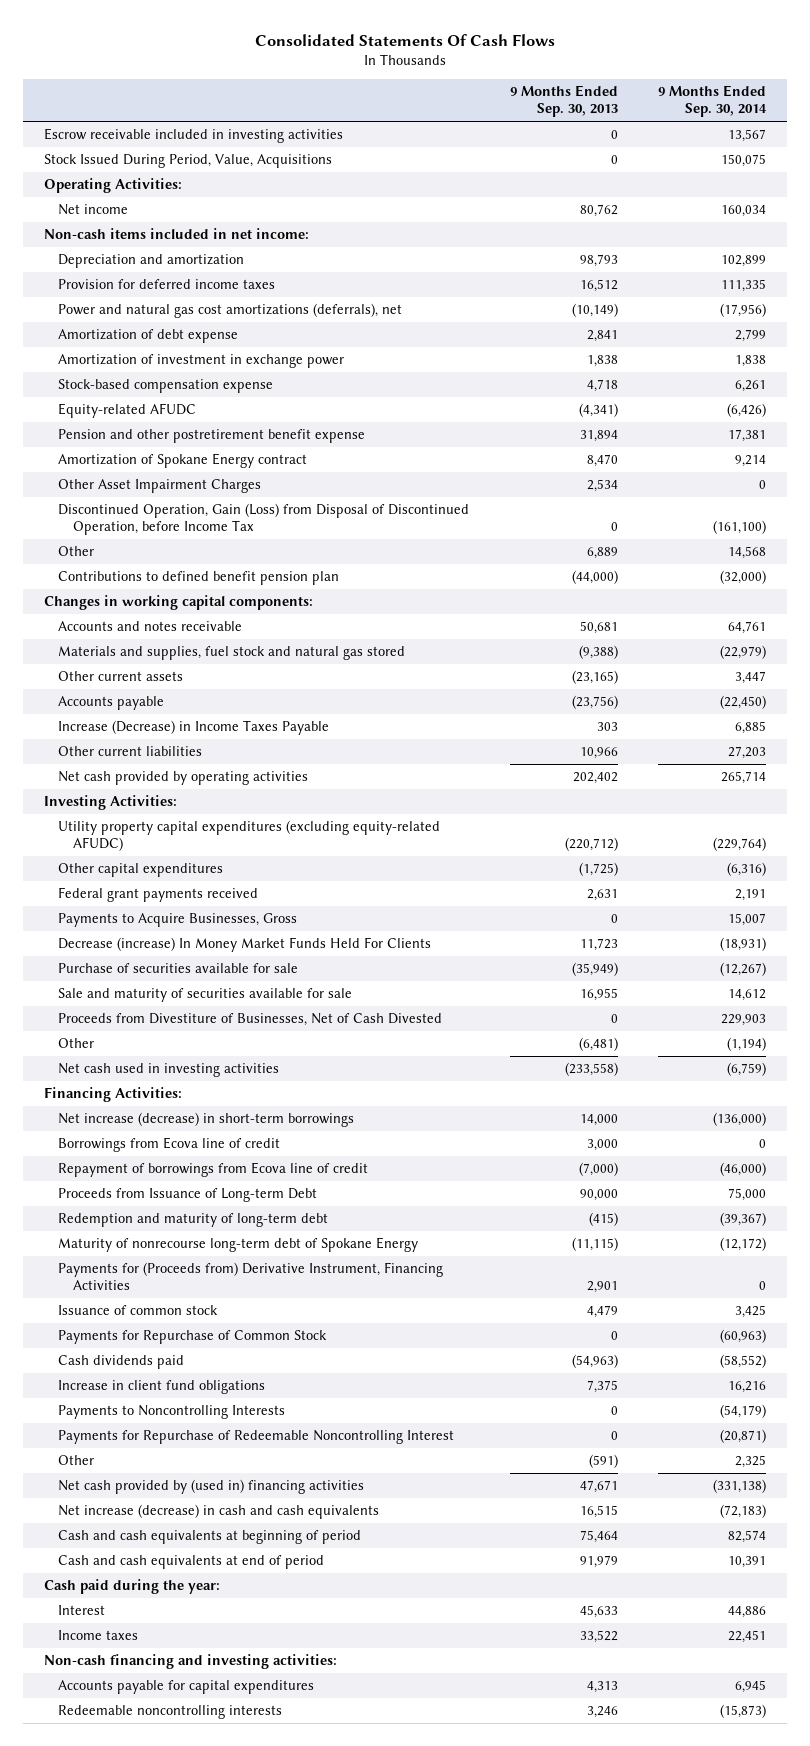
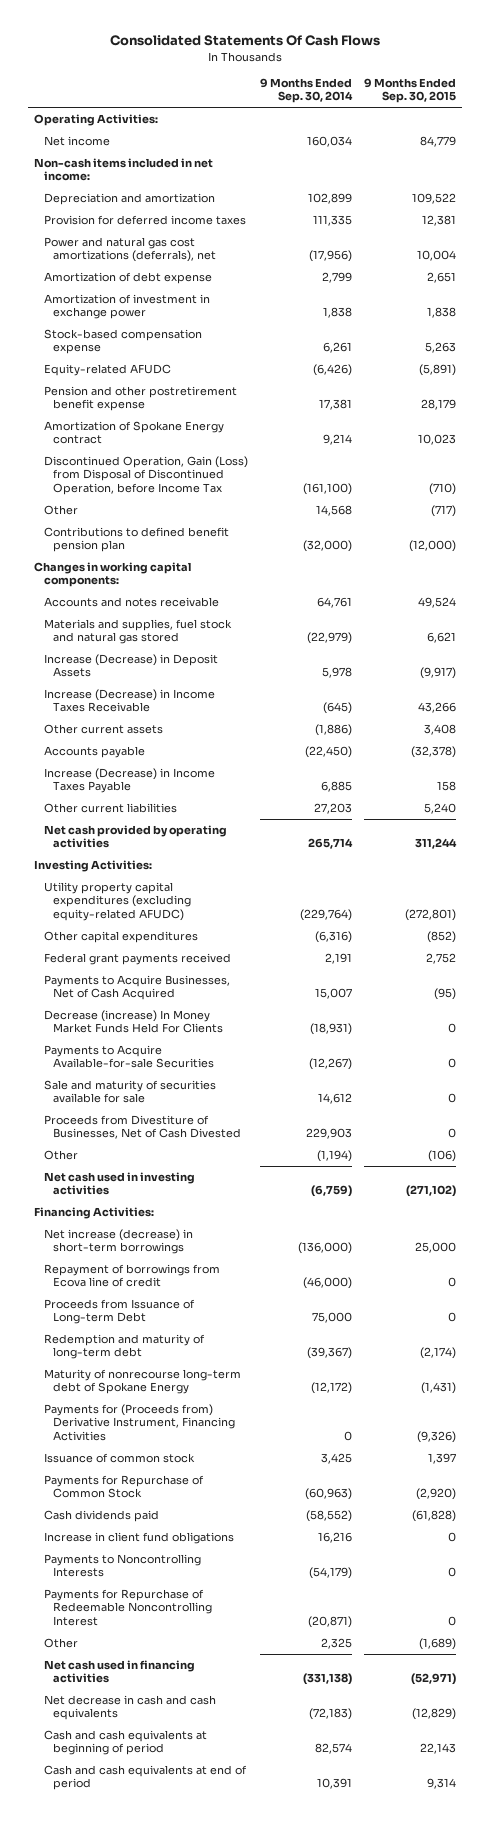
[509,85,618,118] 9 Months Ended Sep. 30, 2013 -> none
none -> [363,78,456,104] 9 Months Ended Sep. 30, 2015
[43,128,343,144] Escrow receivable included in investing activities -> none
[43,154,332,169] Stock Issued During Period, Value, Acquisitions -> none
[58,479,262,494] Other Asset Impairment Charges -> none
none -> [43,654,218,678] Increase (Decrease) in Deposit Assets
none -> [43,689,215,713] Increase (Decrease) in Income Taxes Receivable
[735,671,767,685] 3,447 -> [314,724,352,737] (1,886)
[58,913,298,928] Payments to Acquire Businesses, Gross -> [43,975,230,1001] Payments to Acquire Businesses, Net of Cash Acquired
[58,963,299,974] Purchase of securities available for sale -> [43,1045,215,1069] Payments to Acquire Available-for-sale Securities
[58,1137,281,1153] Borrowings from Ecova line of credit -> none
[58,1479,365,1495] Net cash provided by (used in) financing activities -> [43,1660,195,1684] Net cash used in financing activities
[58,1504,380,1520] Net increase (decrease) in cash and cash equivalents -> [43,1695,216,1721] Net decrease in cash and cash equivalents
[43,1579,220,1595] Cash paid during the year: -> none
[58,1605,106,1616] Interest -> none
[58,1630,139,1641] Income taxes -> none
[43,1654,337,1670] Non-cash financing and investing activities: -> none
[58,1680,315,1695] Accounts payable for capital expenditures -> none
[58,1705,283,1720] Redeemable noncontrolling interests -> none

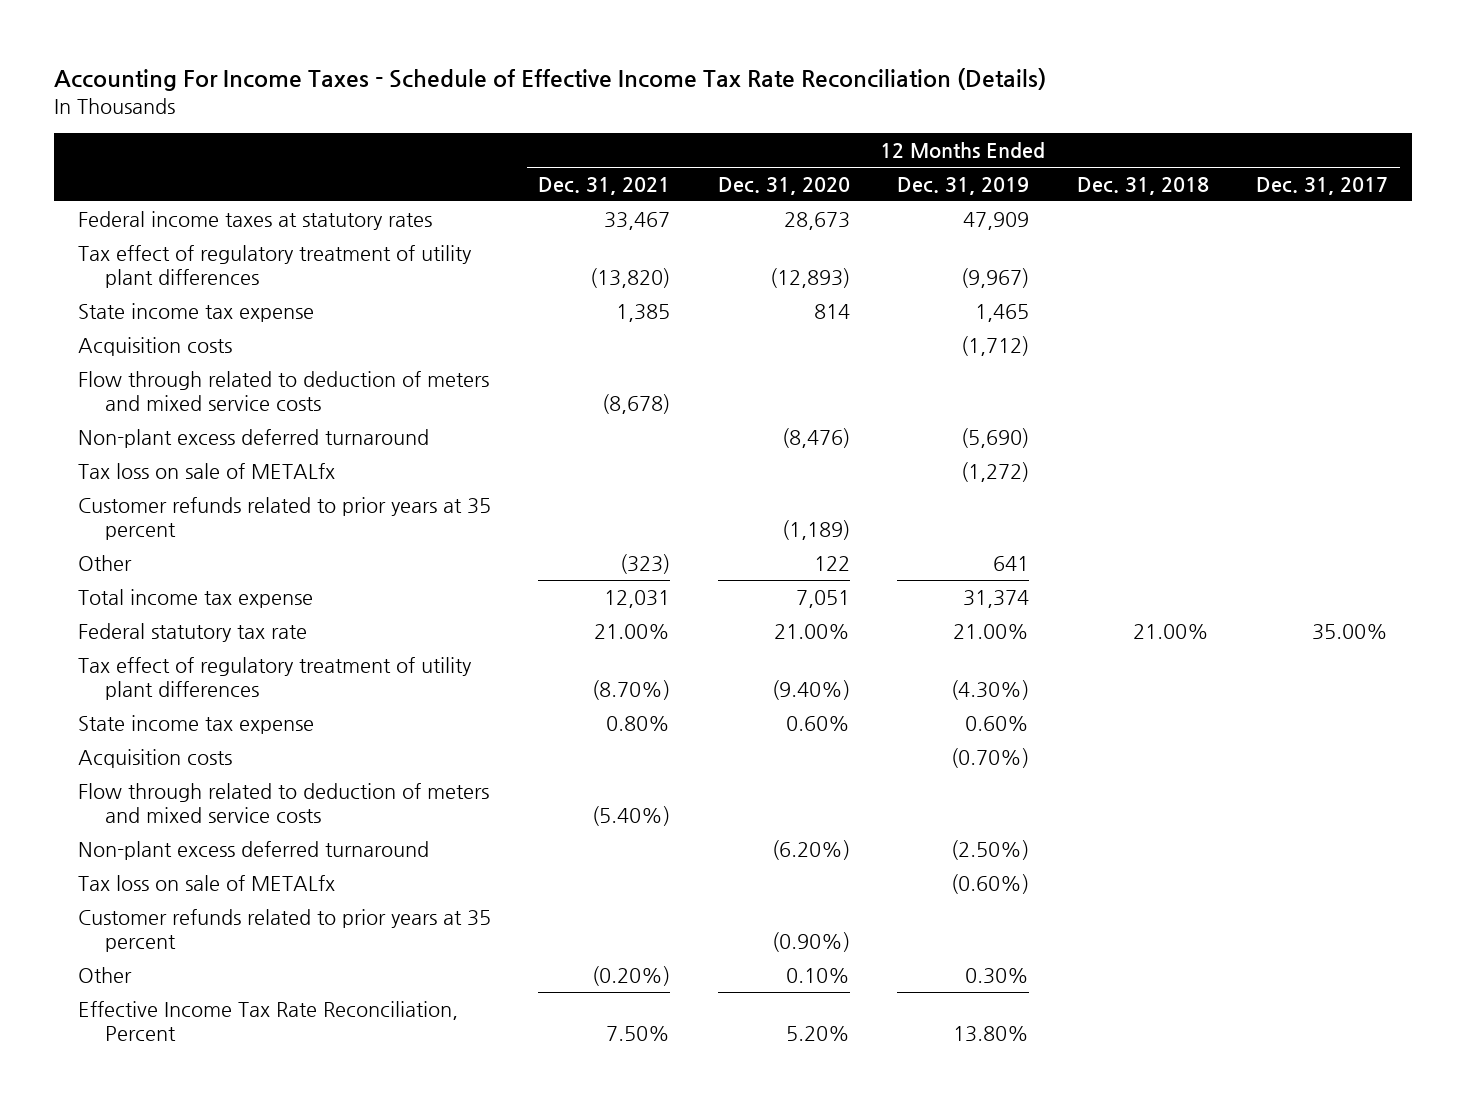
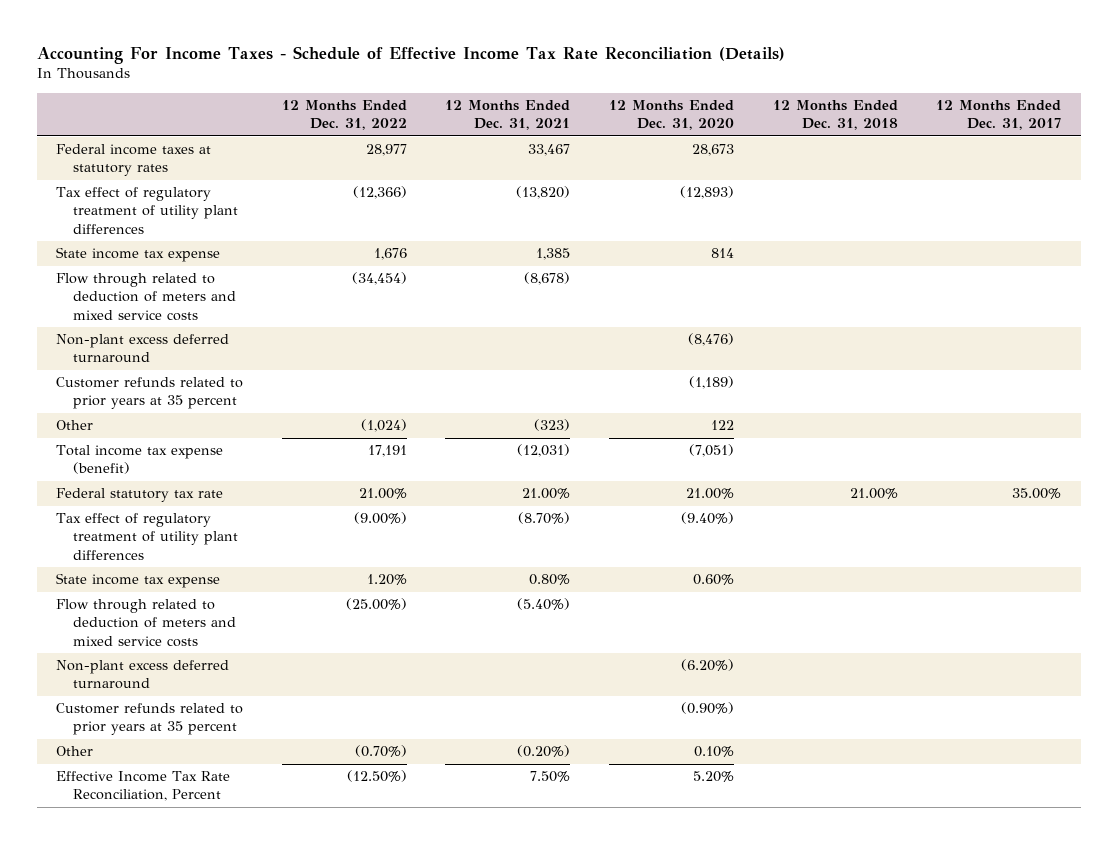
[897,177,1030,196] Dec. 31, 2019 -> none
none -> [281,100,407,131] 12 Months Ended Dec. 31, 2022
[78,337,233,357] Acquisition costs -> none
[78,463,336,480] Tax loss on sale of METALfx -> none
[78,589,314,609] Total income tax expense -> [56,445,224,475] Total income tax expense (benefit)
[604,590,671,609] 12,031 -> [517,444,571,458] (12,031)
[795,590,850,609] 7,051 -> [689,444,735,458] (7,051)
[78,749,233,769] Acquisition costs -> none
[78,875,336,892] Tax loss on sale of METALfx -> none

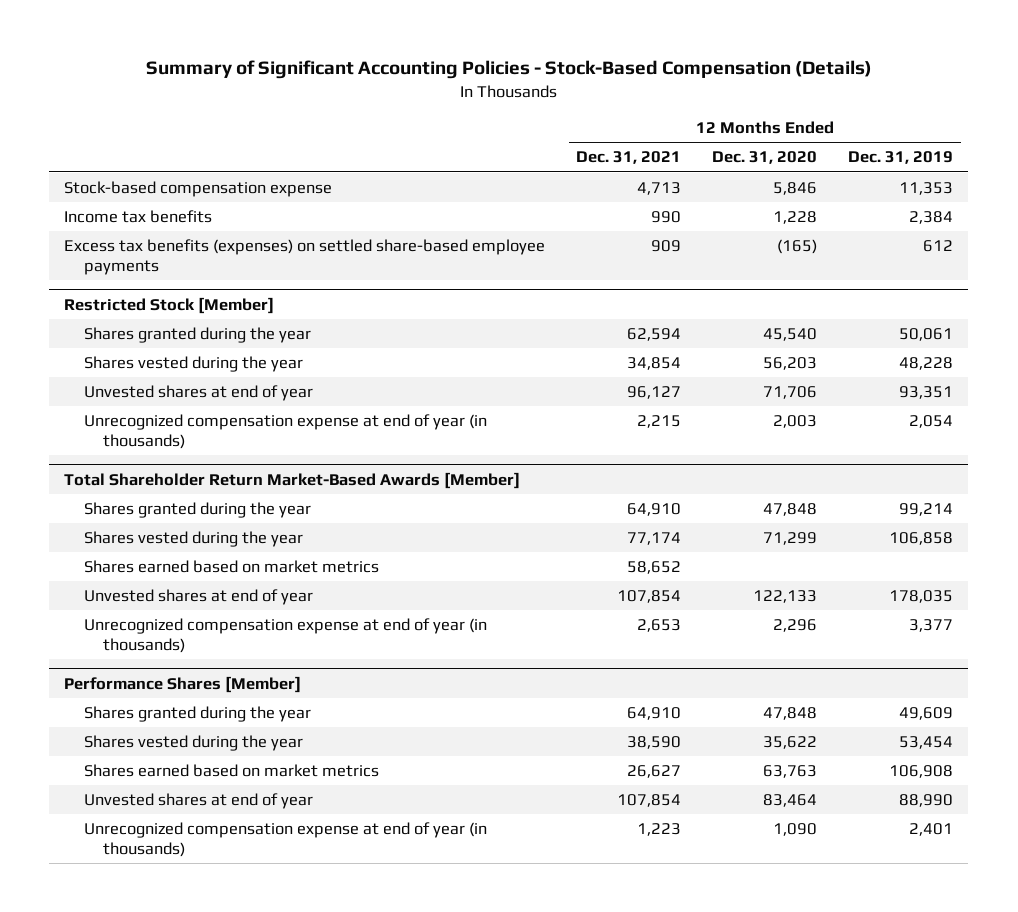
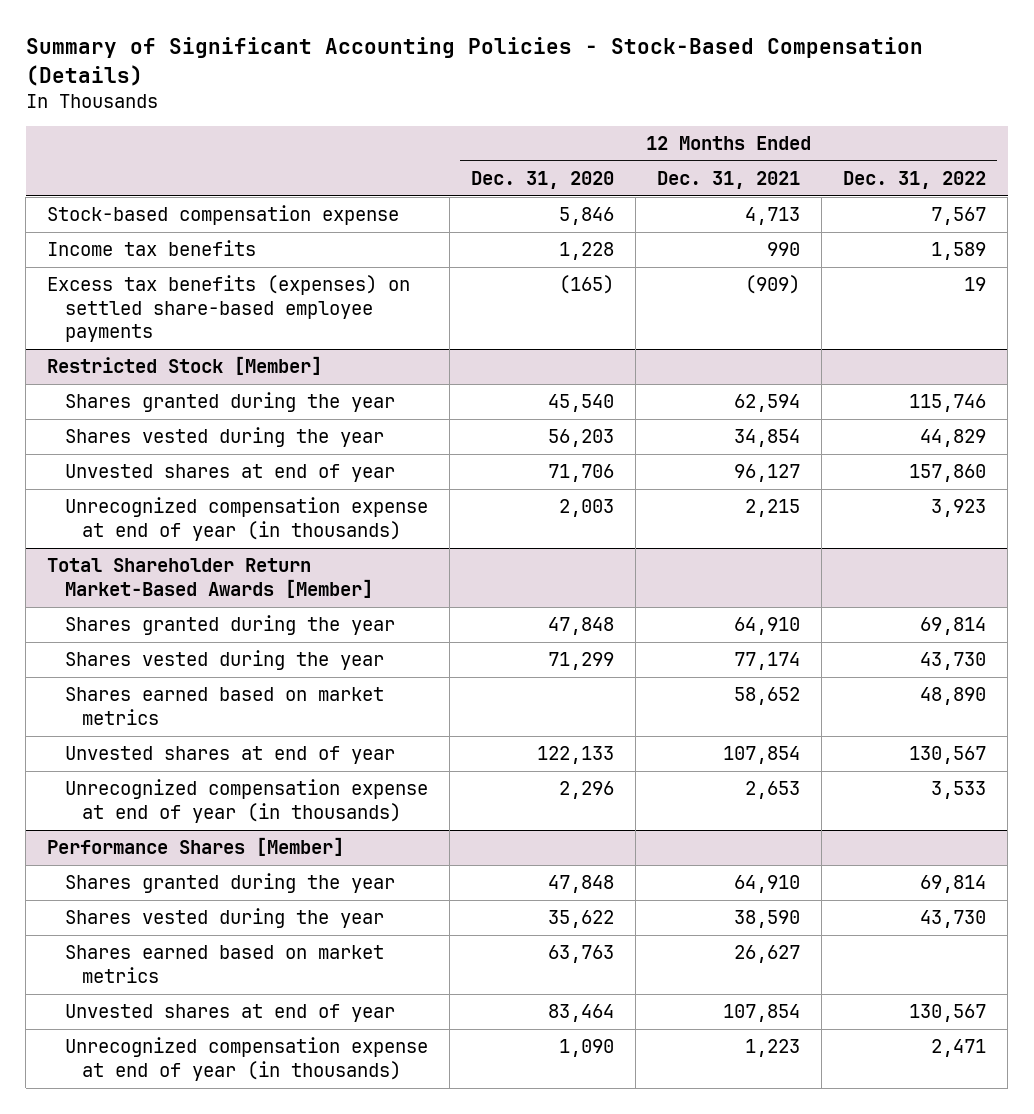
[848,151,954,165] Dec. 31, 2019 -> none
none -> [843,171,987,190] Dec. 31, 2022
[651,239,682,252] 909 -> [745,275,801,295] (909)

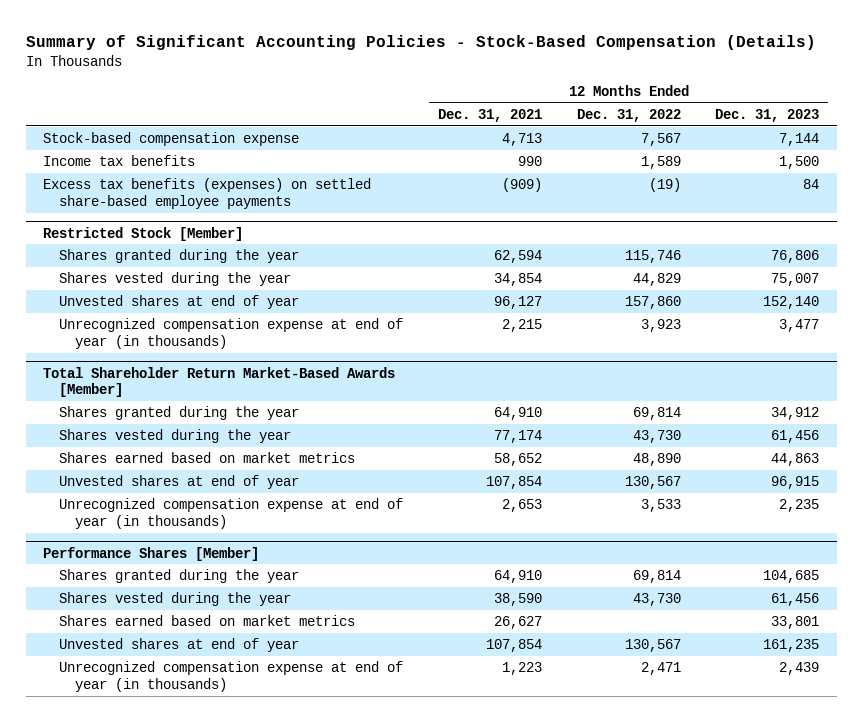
[470,171,614,190] Dec. 31, 2020 -> none
none -> [715,108,820,122] Dec. 31, 2023
[964,277,987,292] 19 -> [648,178,681,193] (19)

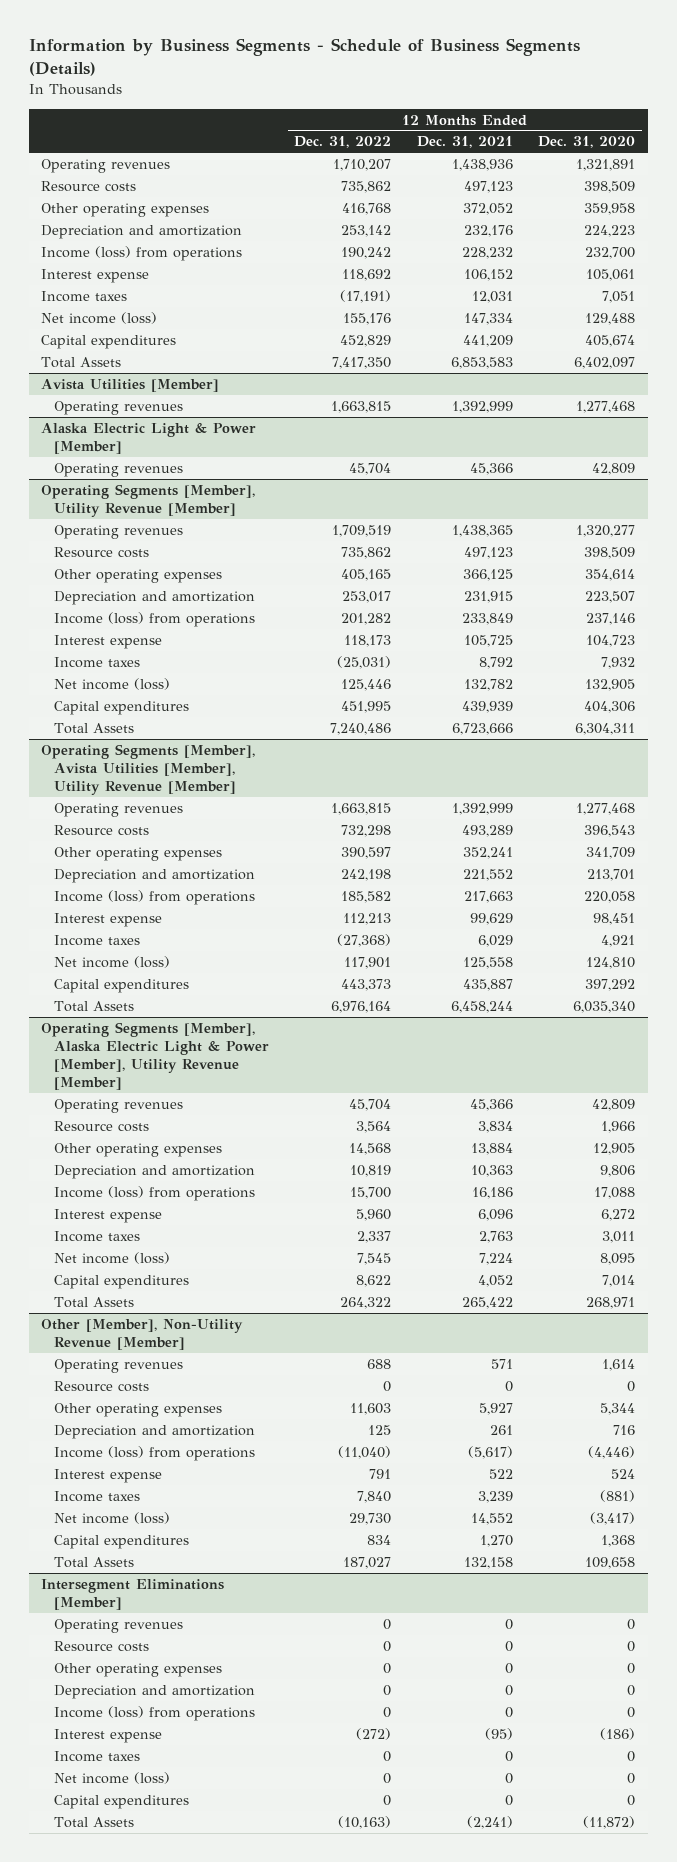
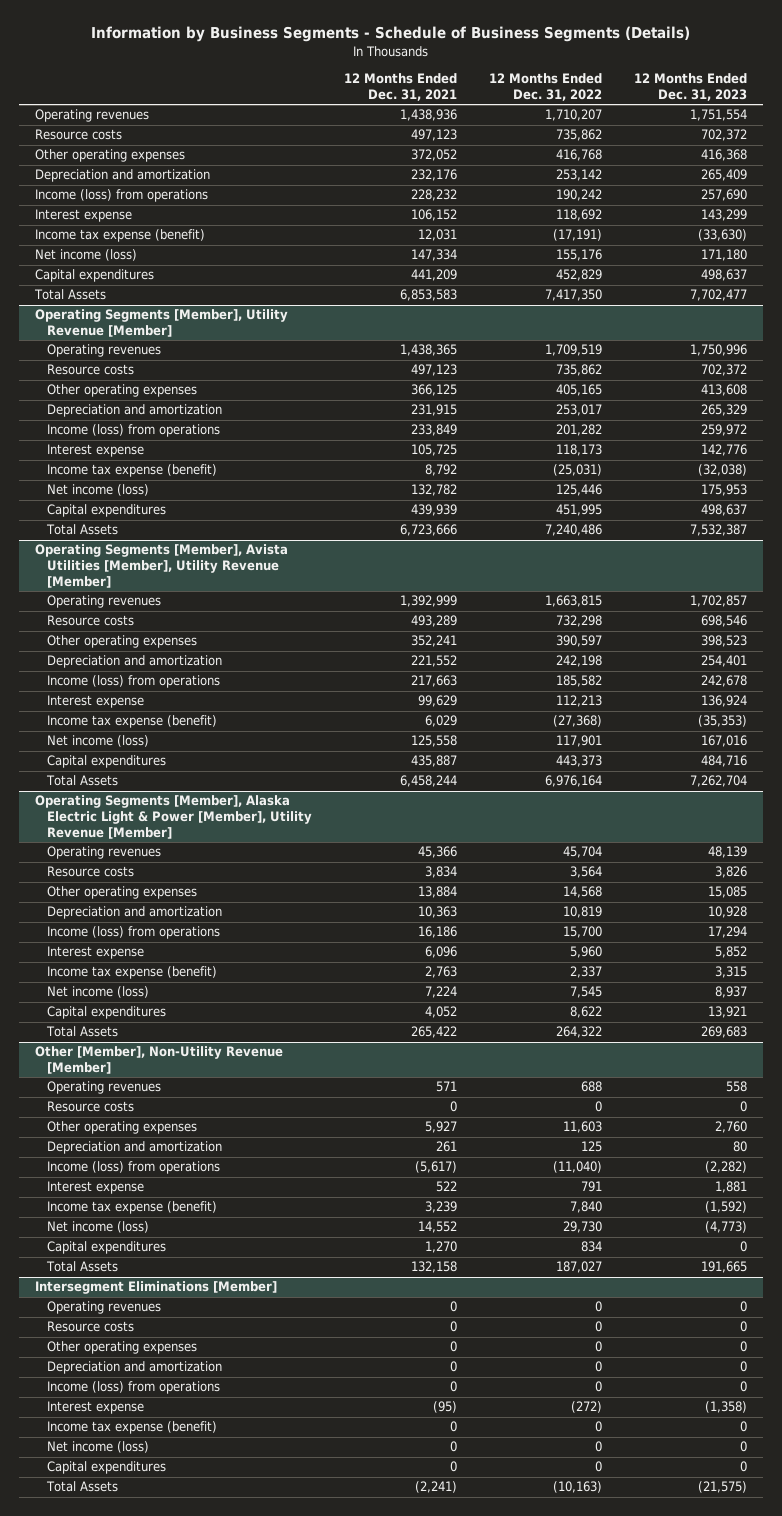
[538,136,636,149] Dec. 31, 2020 -> none
none -> [633,72,747,101] 12 Months Ended Dec. 31, 2023
[41,290,128,302] Income taxes -> [34,229,205,243] Income tax expense (benefit)
[41,378,220,392] Avista Utilities [Member] -> none
[54,400,184,415] Operating revenues -> none
[41,422,257,454] Alaska Electric Light & Power [Member] -> none
[54,462,184,477] Operating revenues -> none
[54,656,141,668] Income taxes -> [46,464,217,478] Income tax expense (benefit)
[54,934,141,946] Income taxes -> [46,715,217,729] Income tax expense (benefit)
[54,1230,141,1242] Income taxes -> [46,966,217,980] Income tax expense (benefit)
[54,1490,141,1502] Income taxes -> [46,1201,217,1215] Income tax expense (benefit)
[54,1750,141,1762] Income taxes -> [46,1421,217,1435] Income tax expense (benefit)

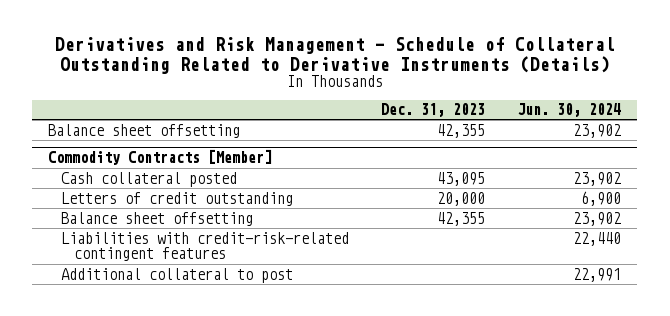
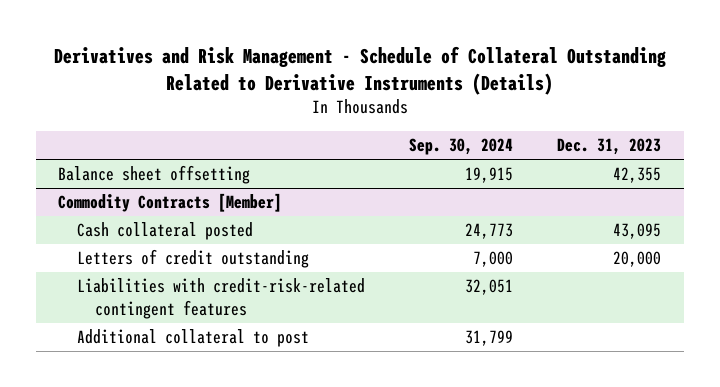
[517,103,622,118] Jun. 30, 2024 -> none
none -> [409,138,514,156] Sep. 30, 2024
[60,211,253,226] Balance sheet offsetting -> none

